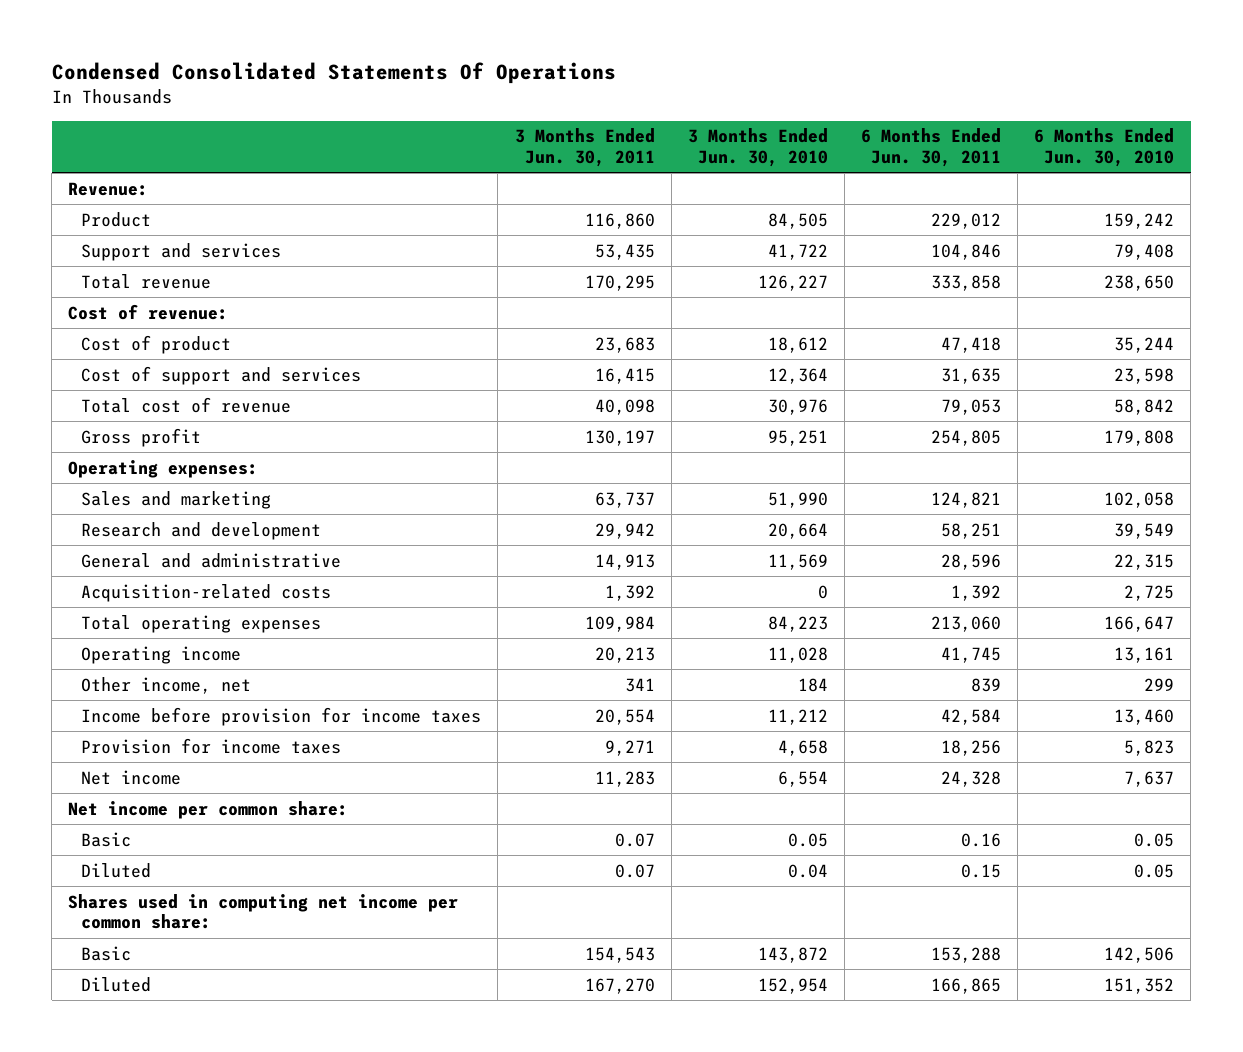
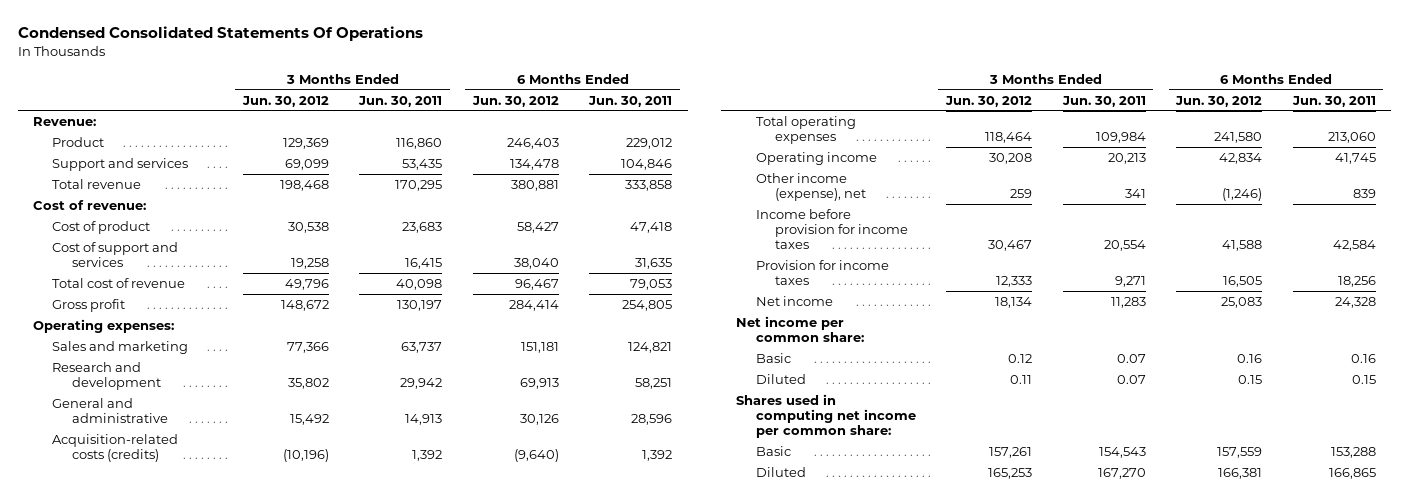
[687,128,828,167] 3 Months Ended Jun. 30, 2010 -> none
[1034,128,1175,167] 6 Months Ended Jun. 30, 2010 -> none
none -> [241,95,329,107] Jun. 30, 2012
none -> [471,95,559,107] Jun. 30, 2012
[81,583,332,602] Acquisition-related costs -> [52,433,179,463] Acquisition-related costs (credits)
[81,676,252,694] Other income, net -> [755,172,867,202] Other income (expense), net

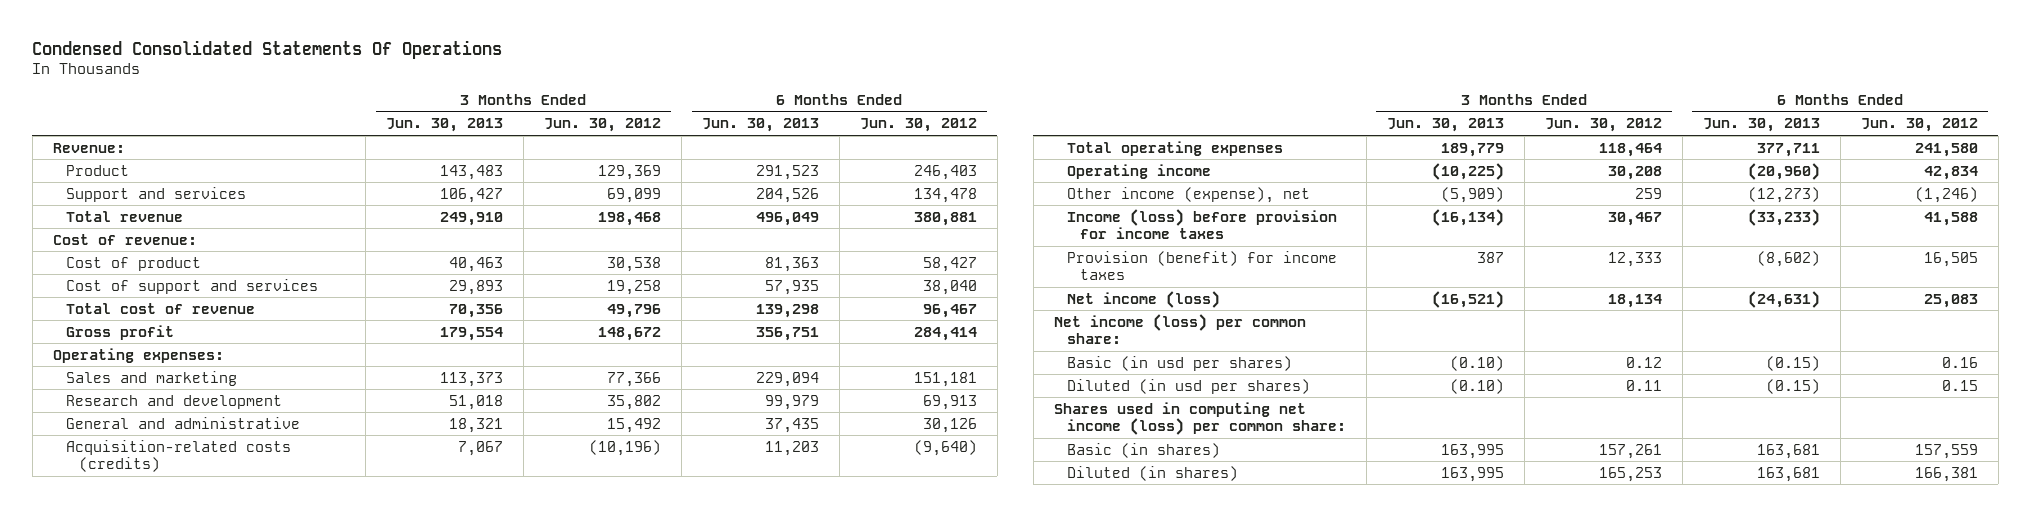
[358,95,443,107] Jun. 30, 2011 -> none
[588,95,673,107] Jun. 30, 2011 -> none
none -> [385,118,503,133] Jun. 30, 2013
none -> [701,118,819,133] Jun. 30, 2013
[755,208,909,250] Income before provision for income taxes -> [1066,208,1337,240] Income (loss) before provision for income taxes
[755,259,889,286] Provision for income taxes -> [1066,250,1337,281] Provision (benefit) for income taxes
[755,295,833,306] Net income -> [1066,290,1220,308] Net income (loss)
[735,315,864,343] Net income per common share: -> [1053,313,1306,345] Net income (loss) per common share:
[755,352,791,363] Basic -> [1066,355,1292,371] Basic (in usd per shares)
[755,373,806,384] Diluted -> [1066,378,1310,394] Diluted (in usd per shares)
[735,393,916,439] Shares used in computing net income per common share: -> [1053,401,1346,436] Shares used in computing net income (loss) per common share:
[755,445,791,456] Basic -> [1066,442,1220,458] Basic (in shares)
[755,466,806,477] Diluted -> [1066,465,1238,481] Diluted (in shares)

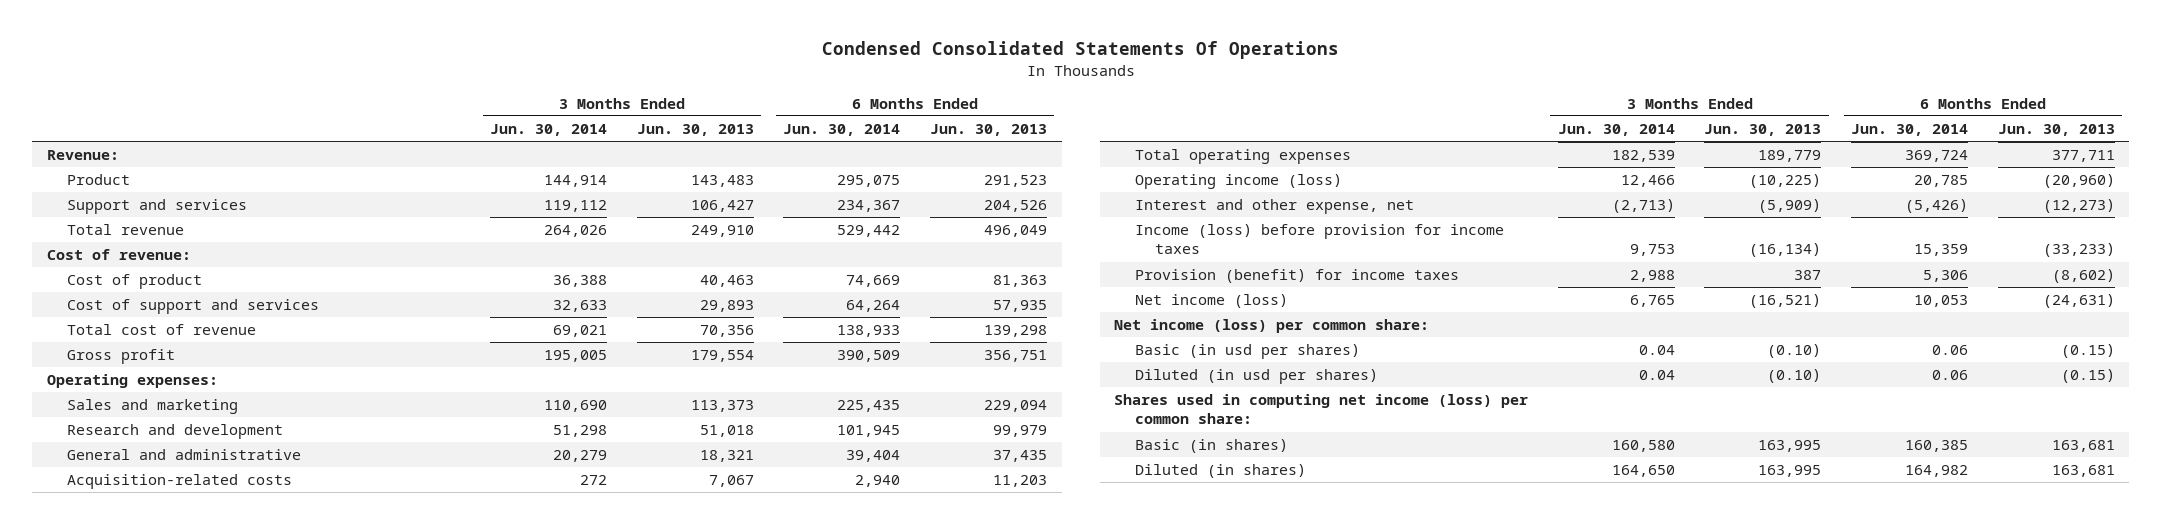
[543,118,661,133] Jun. 30, 2012 -> none
[859,118,977,133] Jun. 30, 2012 -> none
none -> [490,123,608,136] Jun. 30, 2014
none -> [783,123,901,136] Jun. 30, 2014
[65,439,291,473] Acquisition-related costs (credits) -> [67,473,293,489] Acquisition-related costs
[1066,163,1211,179] Operating income -> [1134,173,1342,189] Operating income (loss)
[1066,186,1310,203] Other income (expense), net -> [1134,198,1414,214] Interest and other expense, net

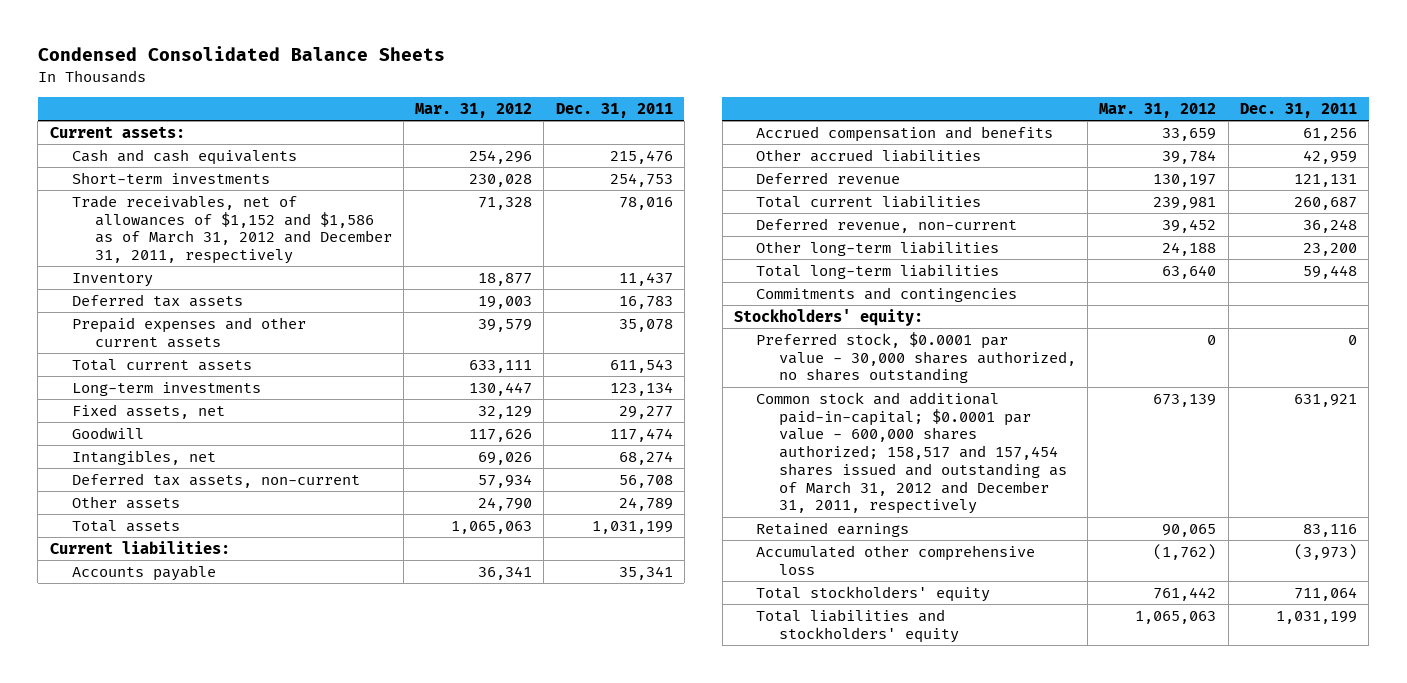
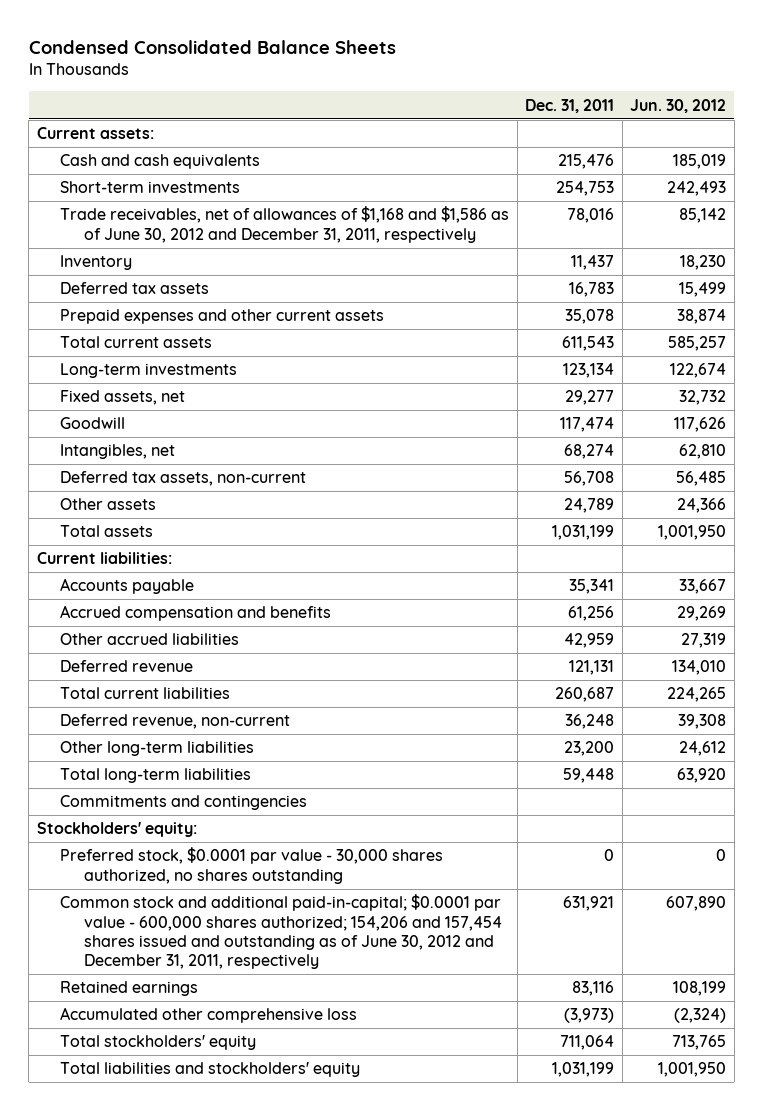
[415,102,533,118] Mar. 31, 2012 -> none
none -> [630,98,727,113] Jun. 30, 2012
[72,194,392,265] Trade receivables, net of allowances of $1,152 and $1,586 as of March 31, 2012 and December 31, 2011, respectively -> [60,206,510,243] Trade receivables, net of allowances of $1,168 and $1,586 as of June 30, 2012 and December 31, 2011, respectively
[756,391,1067,515] Common stock and additional paid-in-capital; $0.0001 par value - 600,000 shares authorized; 158,517 and 157,454 shares issued and outstanding as of March 31, 2012 and December 31, 2011, respectively -> [60,894,502,970] Common stock and additional paid-in-capital; $0.0001 par value - 600,000 shares authorized; 154,206 and 157,454 shares issued and outstanding as of June 30, 2012 and December 31, 2011, respectively

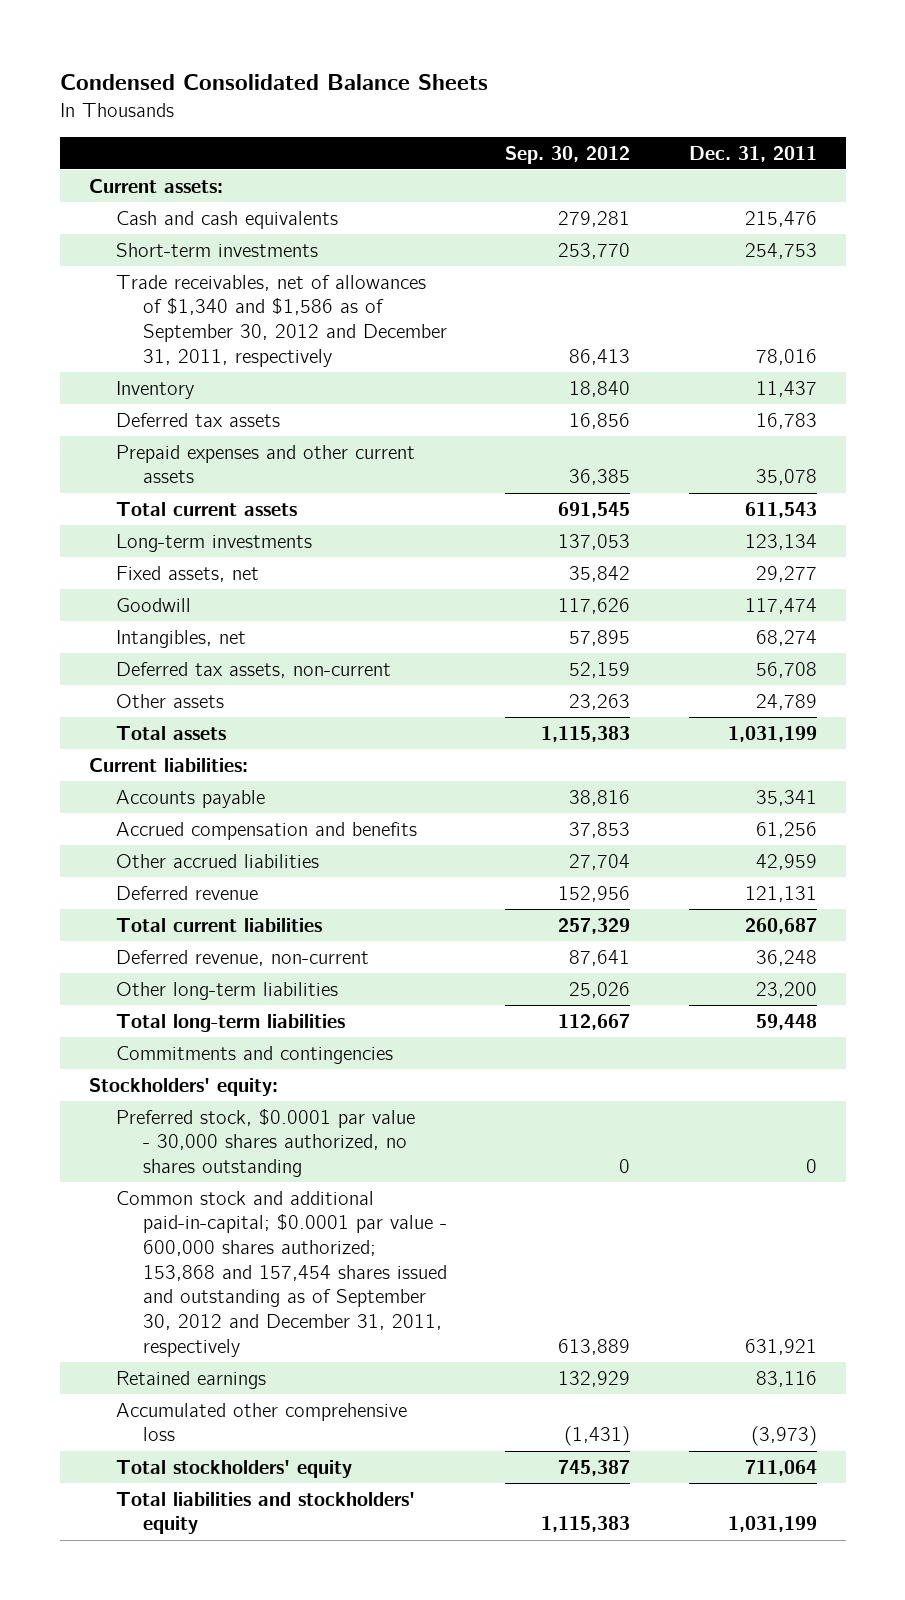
[630,98,727,113] Jun. 30, 2012 -> none
none -> [505,145,631,164] Sep. 30, 2012
[60,206,510,243] Trade receivables, net of allowances of $1,168 and $1,586 as of June 30, 2012 and December 31, 2011, respectively -> [115,274,447,367] Trade receivables, net of allowances of $1,340 and $1,586 as of September 30, 2012 and December 31, 2011, respectively
[60,894,502,970] Common stock and additional paid-in-capital; $0.0001 par value - 600,000 shares authorized; 154,206 and 157,454 shares issued and outstanding as of June 30, 2012 and December 31, 2011, respectively -> [115,1190,447,1357] Common stock and additional paid-in-capital; $0.0001 par value - 600,000 shares authorized; 153,868 and 157,454 shares issued and outstanding as of September 30, 2012 and December 31, 2011, respectively

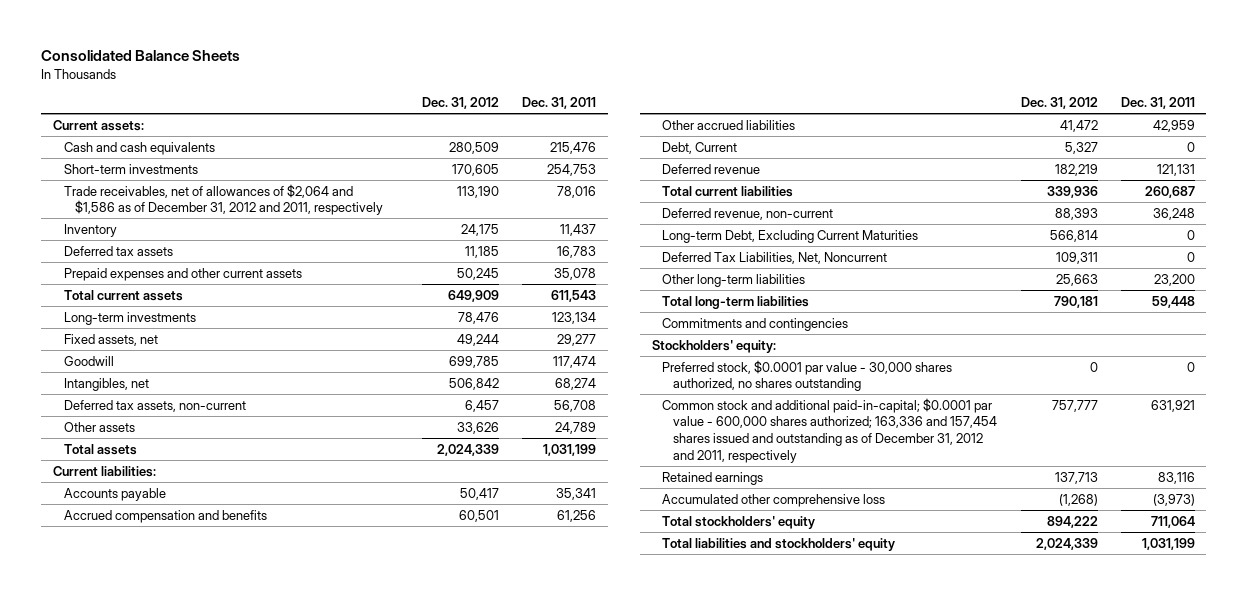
[59,74,488,91] Condensed Consolidated Balance Sheets -> [41,50,241,62] Consolidated Balance Sheets
[505,145,631,164] Sep. 30, 2012 -> none
none -> [421,97,499,110] Dec. 31, 2012
[115,274,447,367] Trade receivables, net of allowances of $1,340 and $1,586 as of September 30, 2012 and December 31, 2011, respectively -> [63,183,383,216] Trade receivables, net of allowances of $2,064 and $1,586 as of December 31, 2012 and 2011, respectively
none -> [662,141,738,154] Debt, Current
none -> [662,229,919,243] Long-term Debt, Excluding Current Maturities
none -> [662,251,888,264] Deferred Tax Liabilities, Net, Noncurrent
[115,1190,447,1357] Common stock and additional paid-in-capital; $0.0001 par value - 600,000 shares authorized; 153,868 and 157,454 shares issued and outstanding as of September 30, 2012 and December 31, 2011, respectively -> [662,397,998,464] Common stock and additional paid-in-capital; $0.0001 par value - 600,000 shares authorized; 163,336 and 157,454 shares issued and outstanding as of December 31, 2012 and 2011, respectively

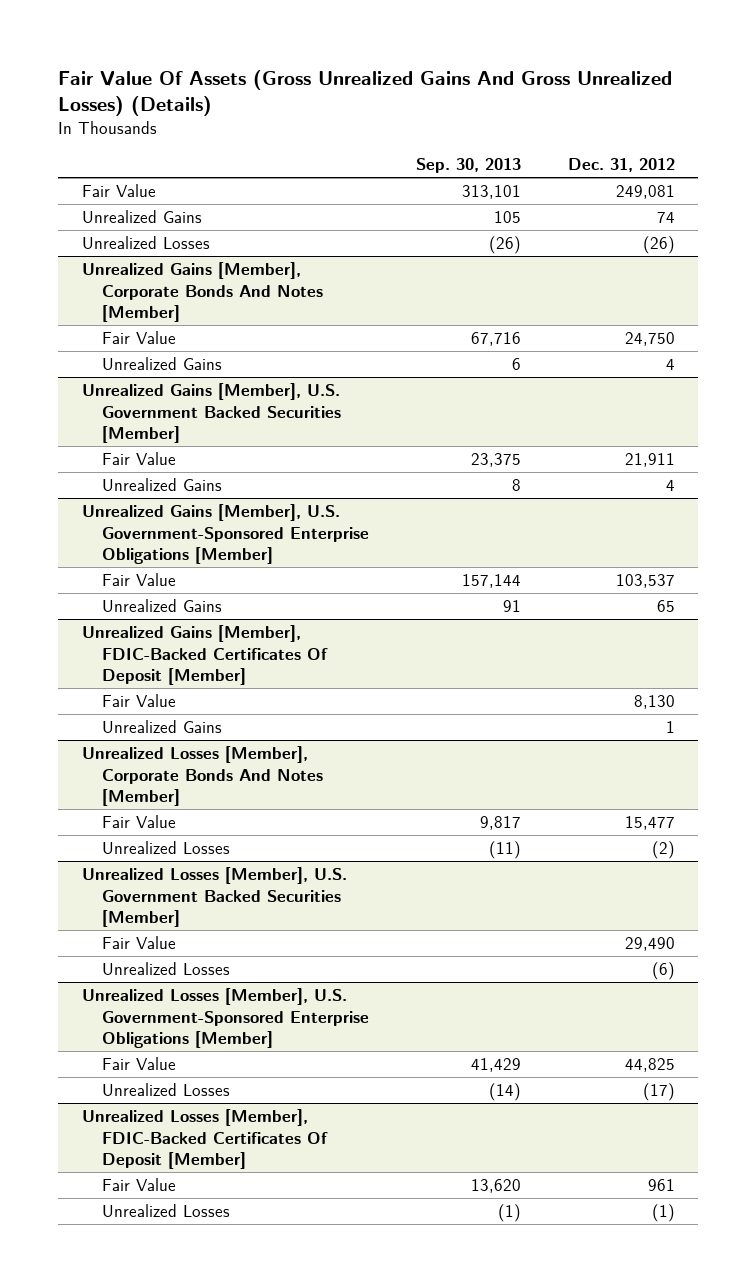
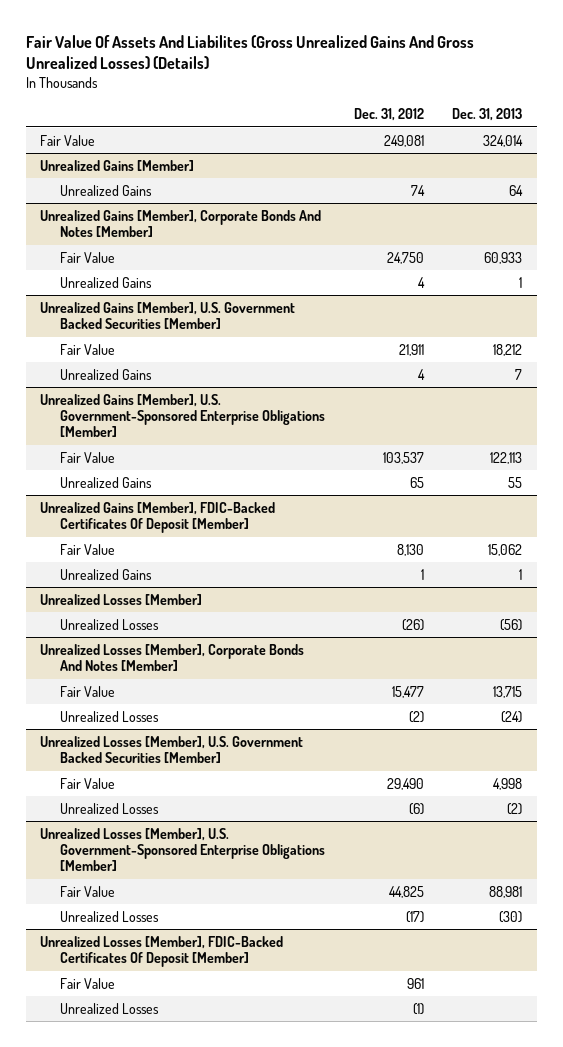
[58,69,673,116] Fair Value Of Assets (Gross Unrealized Gains And Gross Unrealized Losses) (Details) -> [26,34,475,70] Fair Value Of Assets And Liabilites (Gross Unrealized Gains And Gross Unrealized Losses) (Details)
[415,157,521,173] Sep. 30, 2013 -> none
none -> [452,108,523,122] Dec. 31, 2013
none -> [40,159,195,171] Unrealized Gains [Member]
[81,236,210,250] Unrealized Losses -> none
none -> [40,593,203,605] Unrealized Losses [Member]
none -> [59,618,159,630] Unrealized Losses

